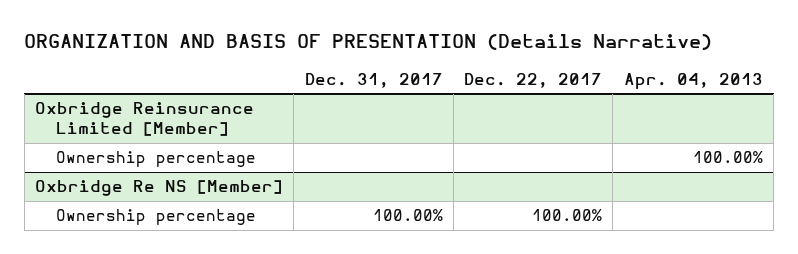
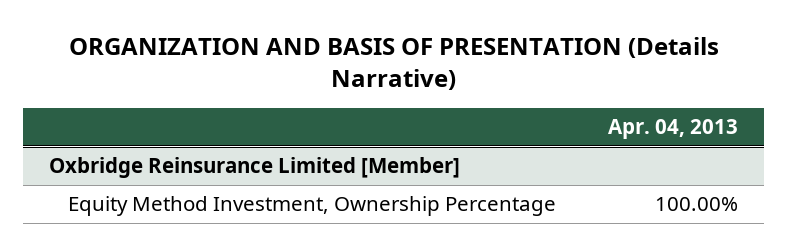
[304,72,443,88] Dec. 31, 2017 -> none
[464,72,603,88] Dec. 22, 2017 -> none
[35,180,284,197] Oxbridge Re NS [Member] -> none
[55,209,256,226] Ownership percentage -> none
[55,151,256,168] Ownership percentage -> [68,196,557,217] Equity Method Investment, Ownership Percentage

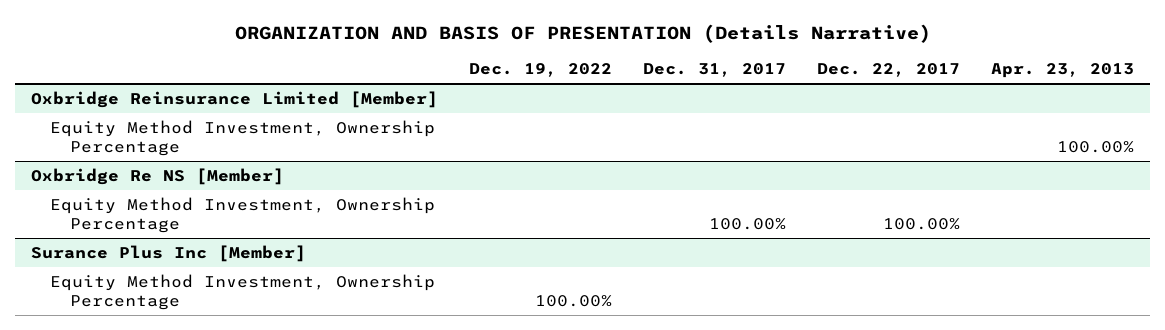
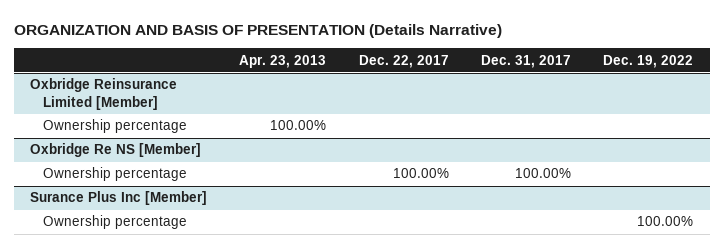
[50,119,436,157] Equity Method Investment, Ownership Percentage -> [42,119,187,134] Ownership percentage
[50,196,436,234] Equity Method Investment, Ownership Percentage -> [42,167,187,182] Ownership percentage
[50,273,436,311] Equity Method Investment, Ownership Percentage -> [42,215,187,230] Ownership percentage

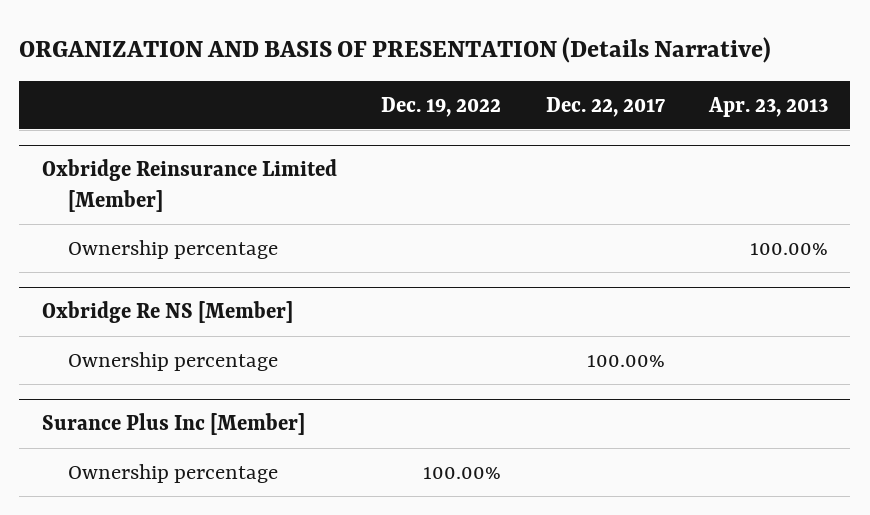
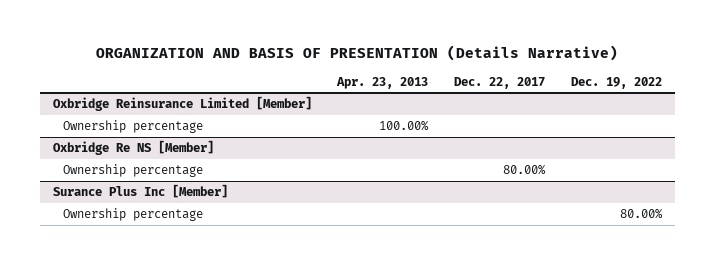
[586,354,665,367] 100.00% -> [503,164,547,176] 80.00%
[423,466,502,479] 100.00% -> [620,208,664,220] 80.00%

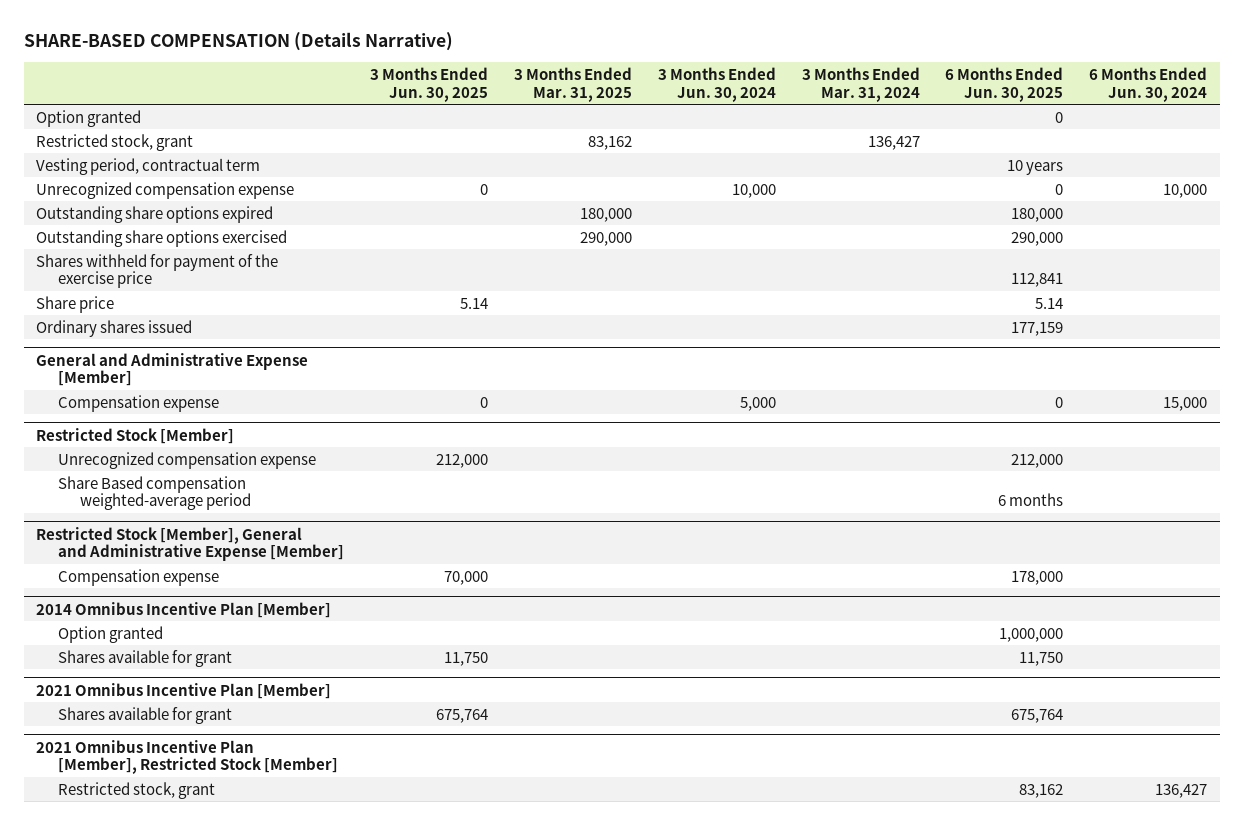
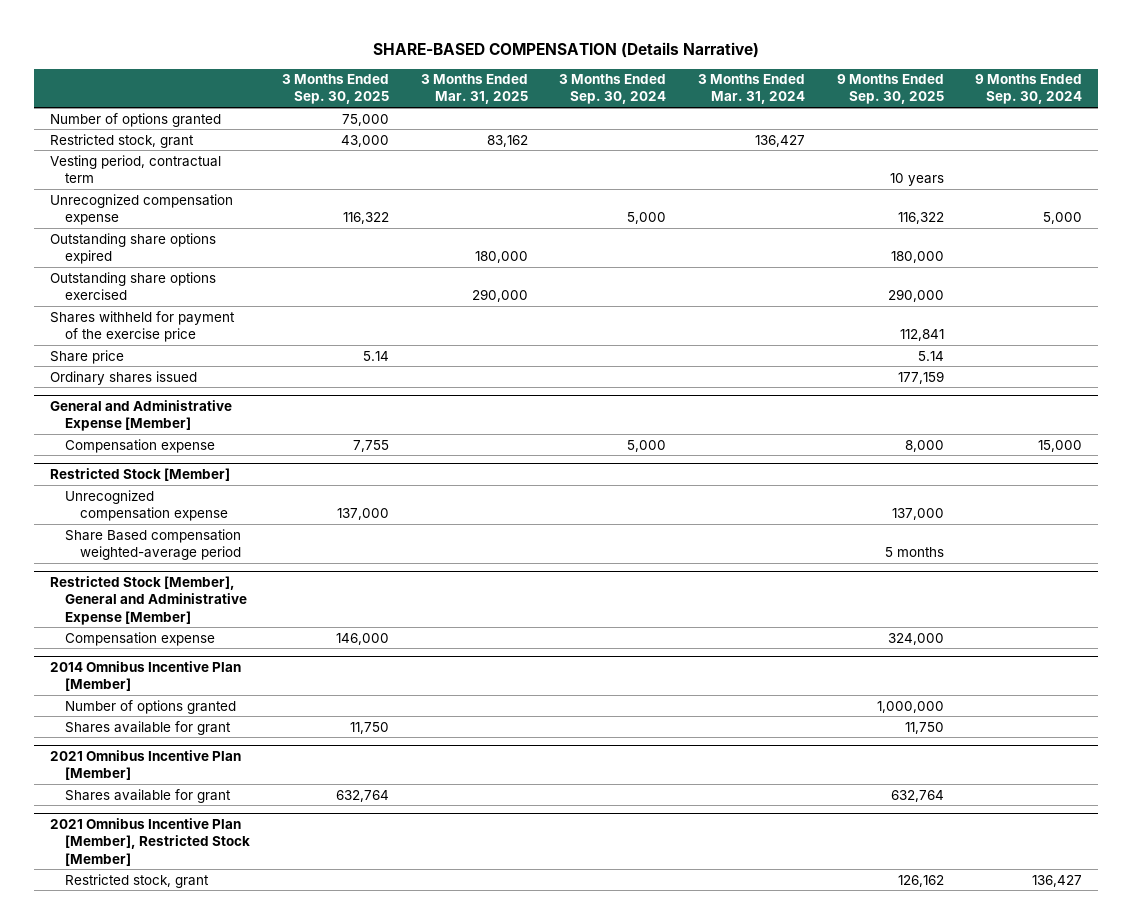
[370,66,489,102] 3 Months Ended Jun. 30, 2025 -> none
[657,66,776,102] 3 Months Ended Jun. 30, 2024 -> none
[945,66,1064,102] 6 Months Ended Jun. 30, 2025 -> none
[1089,66,1208,102] 6 Months Ended Jun. 30, 2024 -> none
none -> [281,74,389,105] 3 Months Ended Sep. 30, 2025
none -> [559,74,667,105] 3 Months Ended Sep. 30, 2024
none -> [836,74,944,105] 9 Months Ended Sep. 30, 2025
none -> [975,74,1083,105] 9 Months Ended Sep. 30, 2024
[36,109,142,127] Option granted -> [50,112,222,127] Number of options granted
[58,625,164,643] Option granted -> [65,699,237,714] Number of options granted

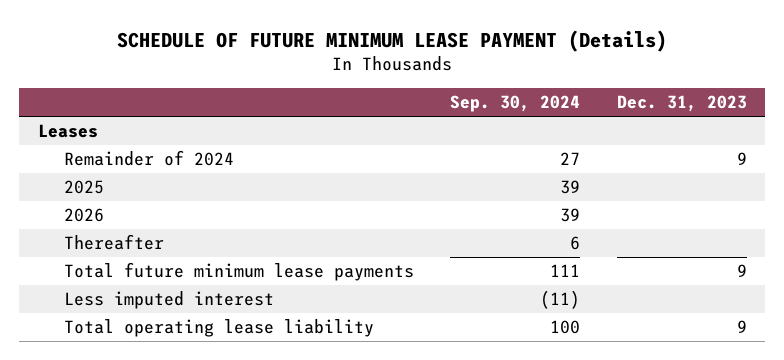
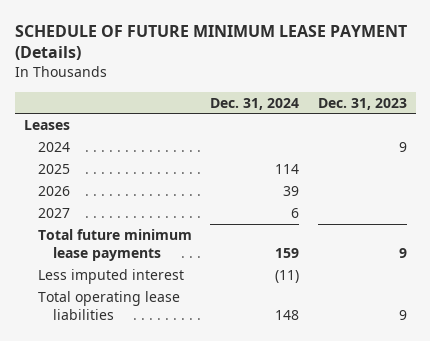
[450,95,581,113] Sep. 30, 2024 -> none
none -> [210,97,300,110] Dec. 31, 2024
[63,150,234,167] Remainder of 2024 -> none
none -> [38,142,71,153] 2024
[63,234,164,251] Thereafter -> none
none -> [38,208,71,219] 2027
[63,319,374,338] Total operating lease liability -> [38,291,181,320] Total operating lease liabilities

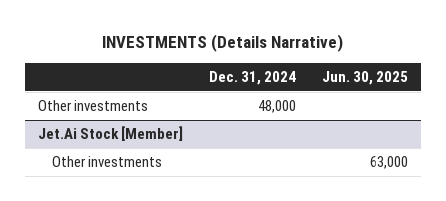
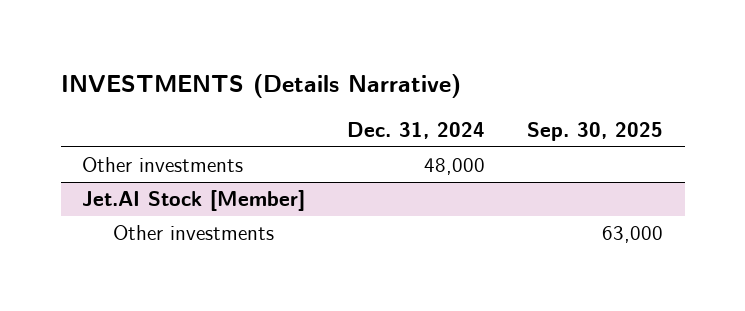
[322,71,409,86] Jun. 30, 2025 -> none
none -> [527,122,664,142] Sep. 30, 2025
[37,126,183,142] Jet.Ai Stock [Member] -> [81,190,305,212] Jet.AI Stock [Member]

